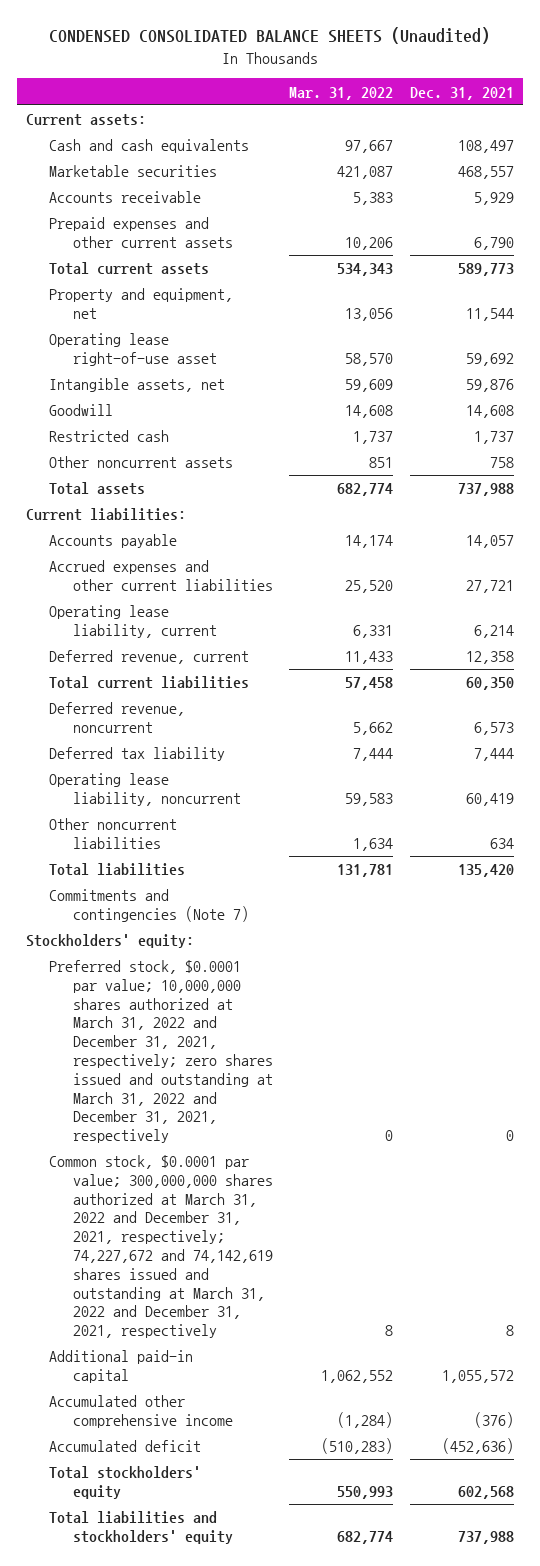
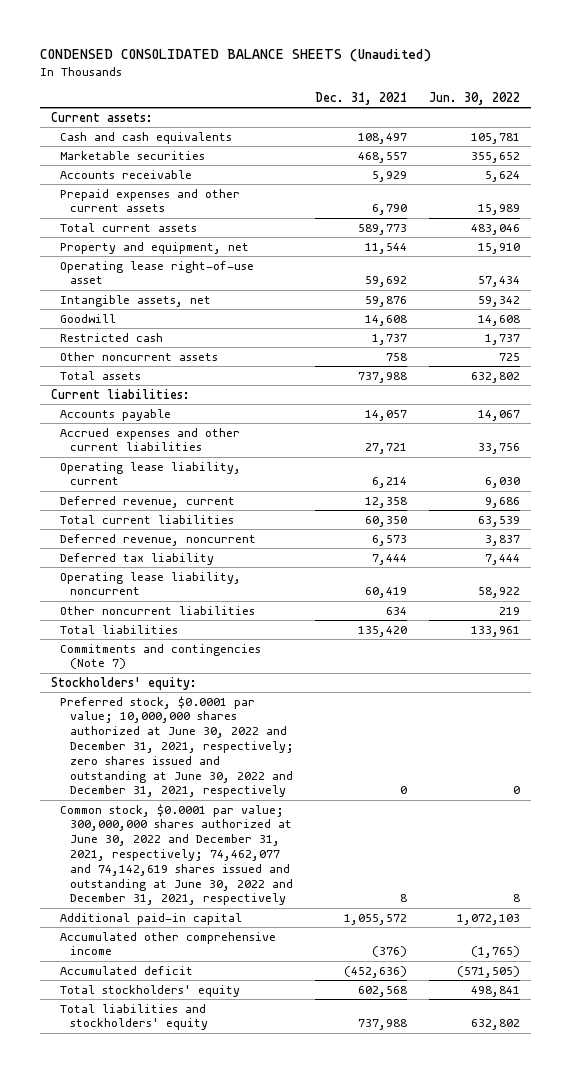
[289,86,394,100] Mar. 31, 2022 -> none
none -> [428,92,520,106] Jun. 30, 2022
[49,960,273,1144] Preferred stock, $0.0001 par value; 10,000,000 shares authorized at March 31, 2022 and December 31, 2021, respectively; zero shares issued and outstanding at March 31, 2022 and December 31, 2021, respectively -> [60,695,294,798] Preferred stock, $0.0001 par value; 10,000,000 shares authorized at June 30, 2022 and December 31, 2021, respectively; zero shares issued and outstanding at June 30, 2022 and December 31, 2021, respectively
[49,1155,273,1339] Common stock, $0.0001 par value; 300,000,000 shares authorized at March 31, 2022 and December 31, 2021, respectively; 74,227,672 and 74,142,619 shares issued and outstanding at March 31, 2022 and December 31, 2021, respectively -> [60,803,293,906] Common stock, $0.0001 par value; 300,000,000 shares authorized at June 30, 2022 and December 31, 2021, respectively; 74,462,077 and 74,142,619 shares issued and outstanding at June 30, 2022 and December 31, 2021, respectively

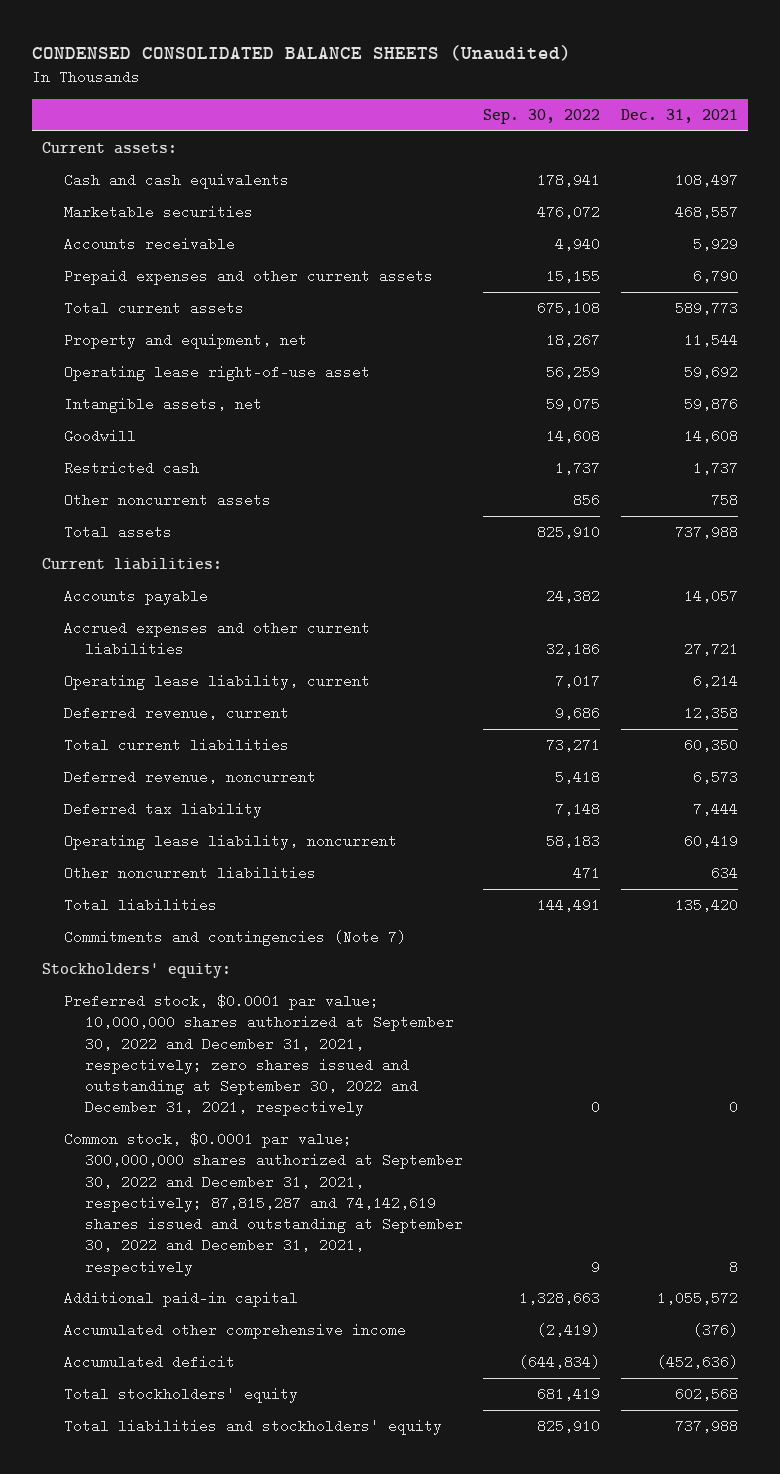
[428,92,520,106] Jun. 30, 2022 -> none
none -> [483,108,601,124] Sep. 30, 2022
[60,695,294,798] Preferred stock, $0.0001 par value; 10,000,000 shares authorized at June 30, 2022 and December 31, 2021, respectively; zero shares issued and outstanding at June 30, 2022 and December 31, 2021, respectively -> [63,994,454,1117] Preferred stock, $0.0001 par value; 10,000,000 shares authorized at September 30, 2022 and December 31, 2021, respectively; zero shares issued and outstanding at September 30, 2022 and December 31, 2021, respectively
[60,803,293,906] Common stock, $0.0001 par value; 300,000,000 shares authorized at June 30, 2022 and December 31, 2021, respectively; 74,462,077 and 74,142,619 shares issued and outstanding at June 30, 2022 and December 31, 2021, respectively -> [63,1132,463,1276] Common stock, $0.0001 par value; 300,000,000 shares authorized at September 30, 2022 and December 31, 2021, respectively; 87,815,287 and 74,142,619 shares issued and outstanding at September 30, 2022 and December 31, 2021, respectively

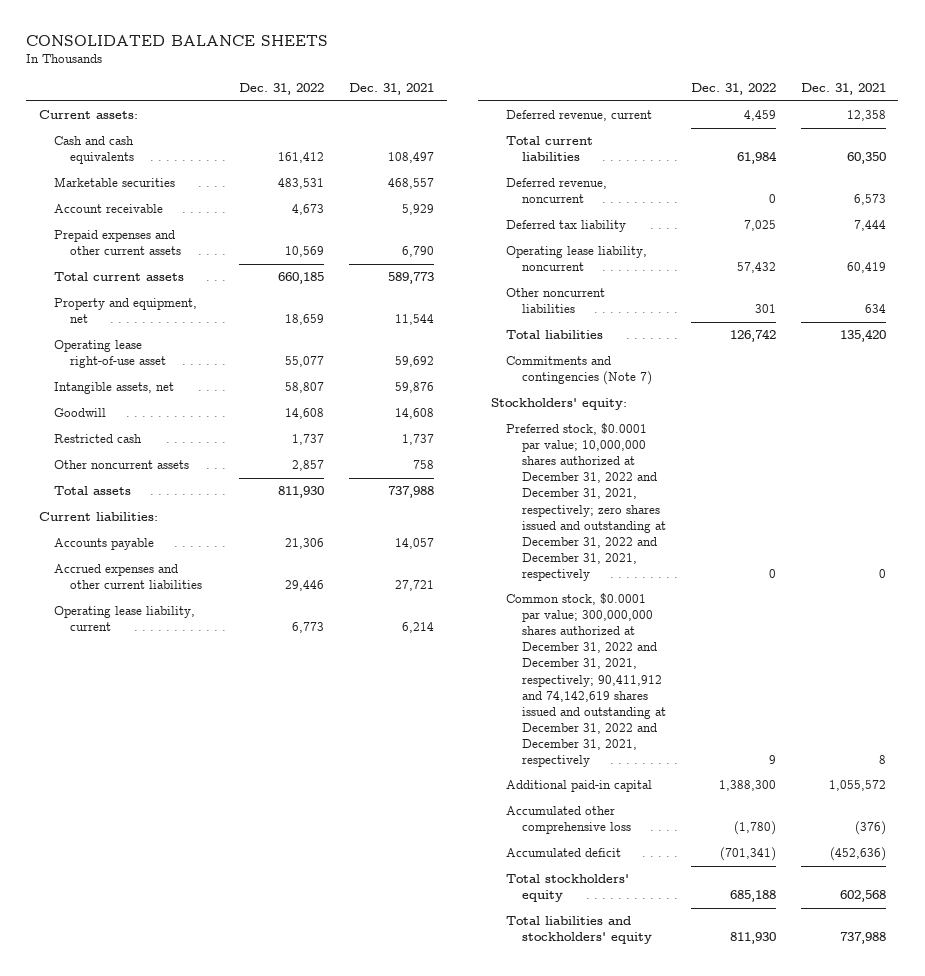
[32,44,572,61] CONDENSED CONSOLIDATED BALANCE SHEETS (Unaudited) -> [26,34,329,46] CONSOLIDATED BALANCE SHEETS
[483,108,601,124] Sep. 30, 2022 -> none
none -> [238,83,324,96] Dec. 31, 2022
[63,237,235,252] Accounts receivable -> [54,204,164,214] Account receivable
[63,994,454,1117] Preferred stock, $0.0001 par value; 10,000,000 shares authorized at September 30, 2022 and December 31, 2021, respectively; zero shares issued and outstanding at September 30, 2022 and December 31, 2021, respectively -> [506,423,666,581] Preferred stock, $0.0001 par value; 10,000,000 shares authorized at December 31, 2022 and December 31, 2021, respectively; zero shares issued and outstanding at December 31, 2022 and December 31, 2021, respectively
[63,1132,463,1276] Common stock, $0.0001 par value; 300,000,000 shares authorized at September 30, 2022 and December 31, 2021, respectively; 87,815,287 and 74,142,619 shares issued and outstanding at September 30, 2022 and December 31, 2021, respectively -> [506,593,666,767] Common stock, $0.0001 par value; 300,000,000 shares authorized at December 31, 2022 and December 31, 2021, respectively; 90,411,912 and 74,142,619 shares issued and outstanding at December 31, 2022 and December 31, 2021, respectively
[63,1323,406,1340] Accumulated other comprehensive income -> [506,806,631,835] Accumulated other comprehensive loss

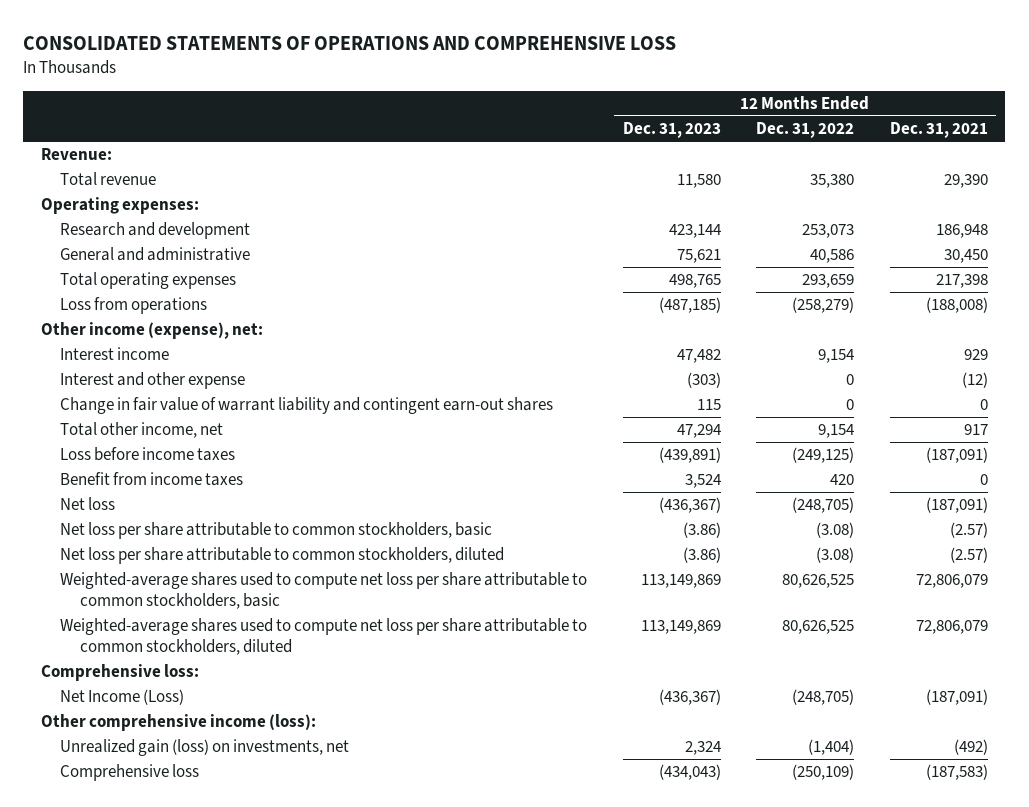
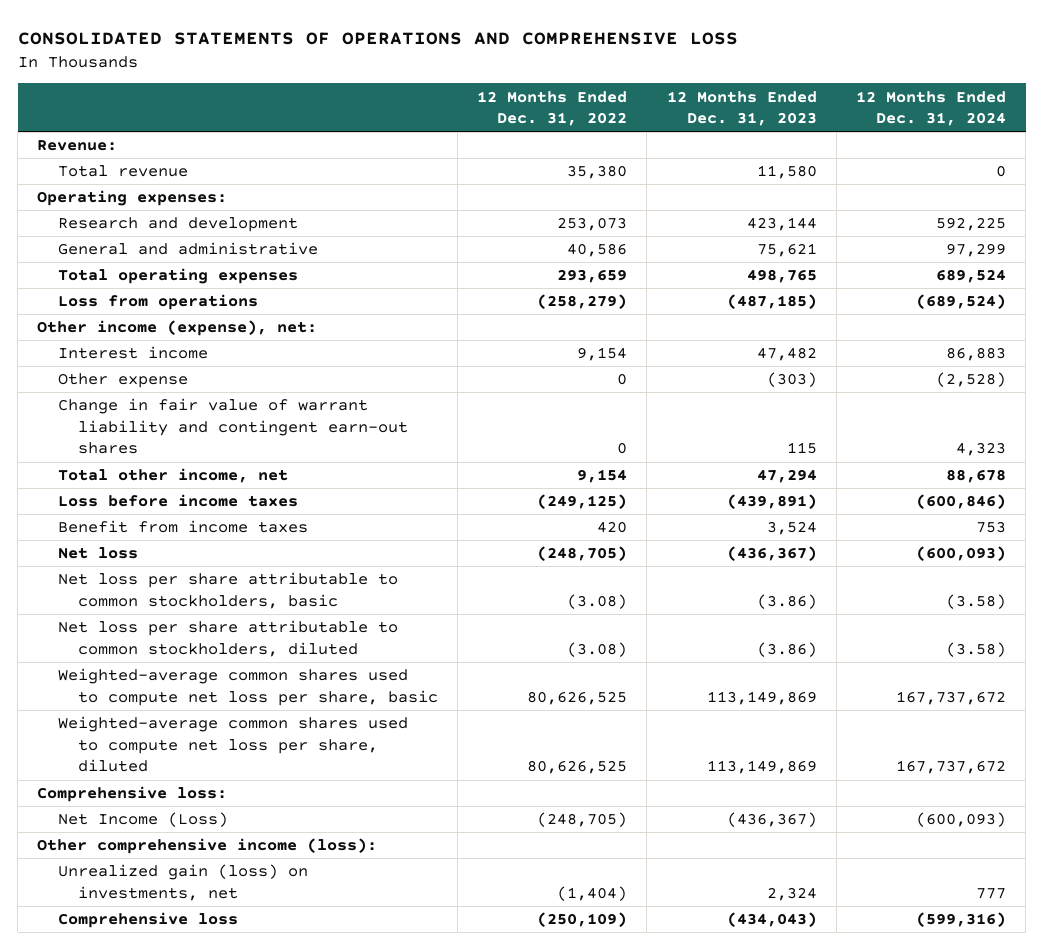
[889,122,988,139] Dec. 31, 2021 -> none
none -> [855,90,1006,127] 12 Months Ended Dec. 31, 2024
[60,372,246,390] Interest and other expense -> [57,373,188,389] Other expense
[60,572,588,610] Weighted-average shares used to compute net loss per share attributable to common stockholders, basic -> [57,668,438,706] Weighted-average common shares used to compute net loss per share, basic
[60,618,588,656] Weighted-average shares used to compute net loss per share attributable to common stockholders, diluted -> [57,716,408,773] Weighted-average common shares used to compute net loss per share, diluted

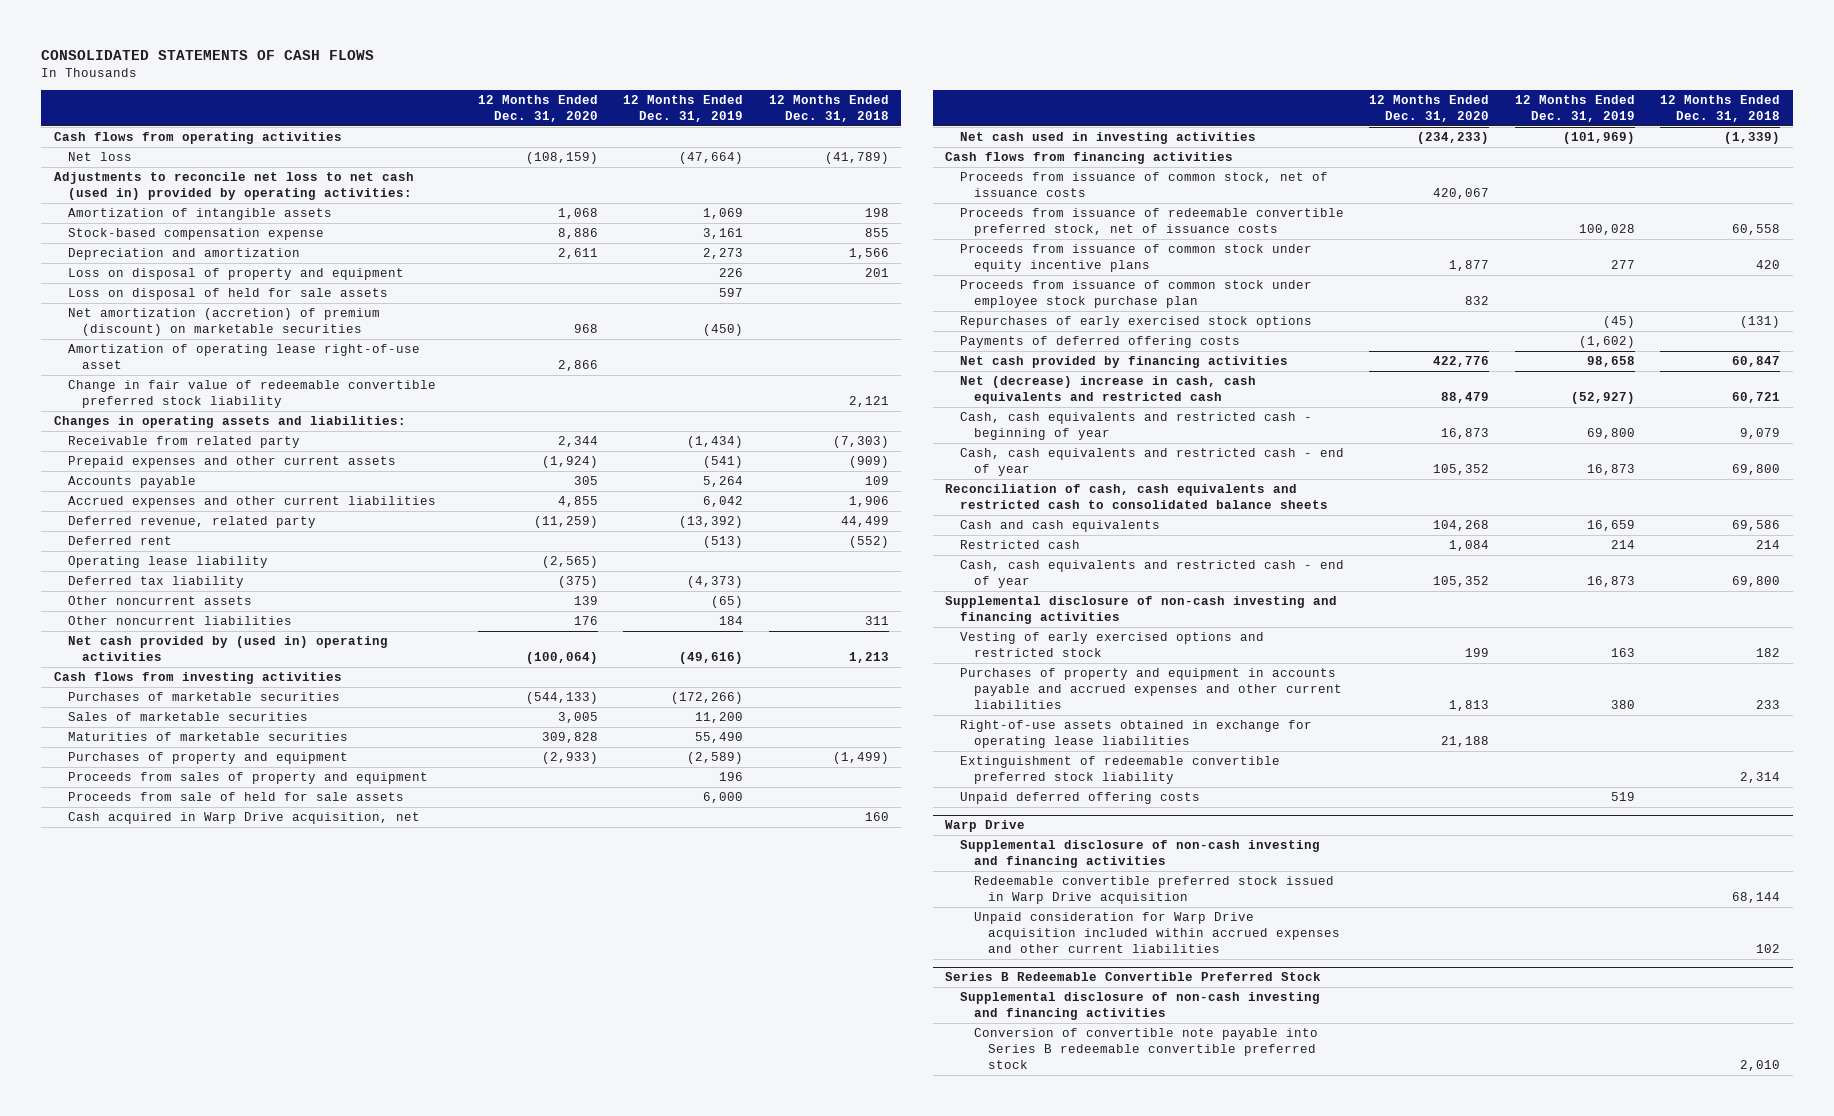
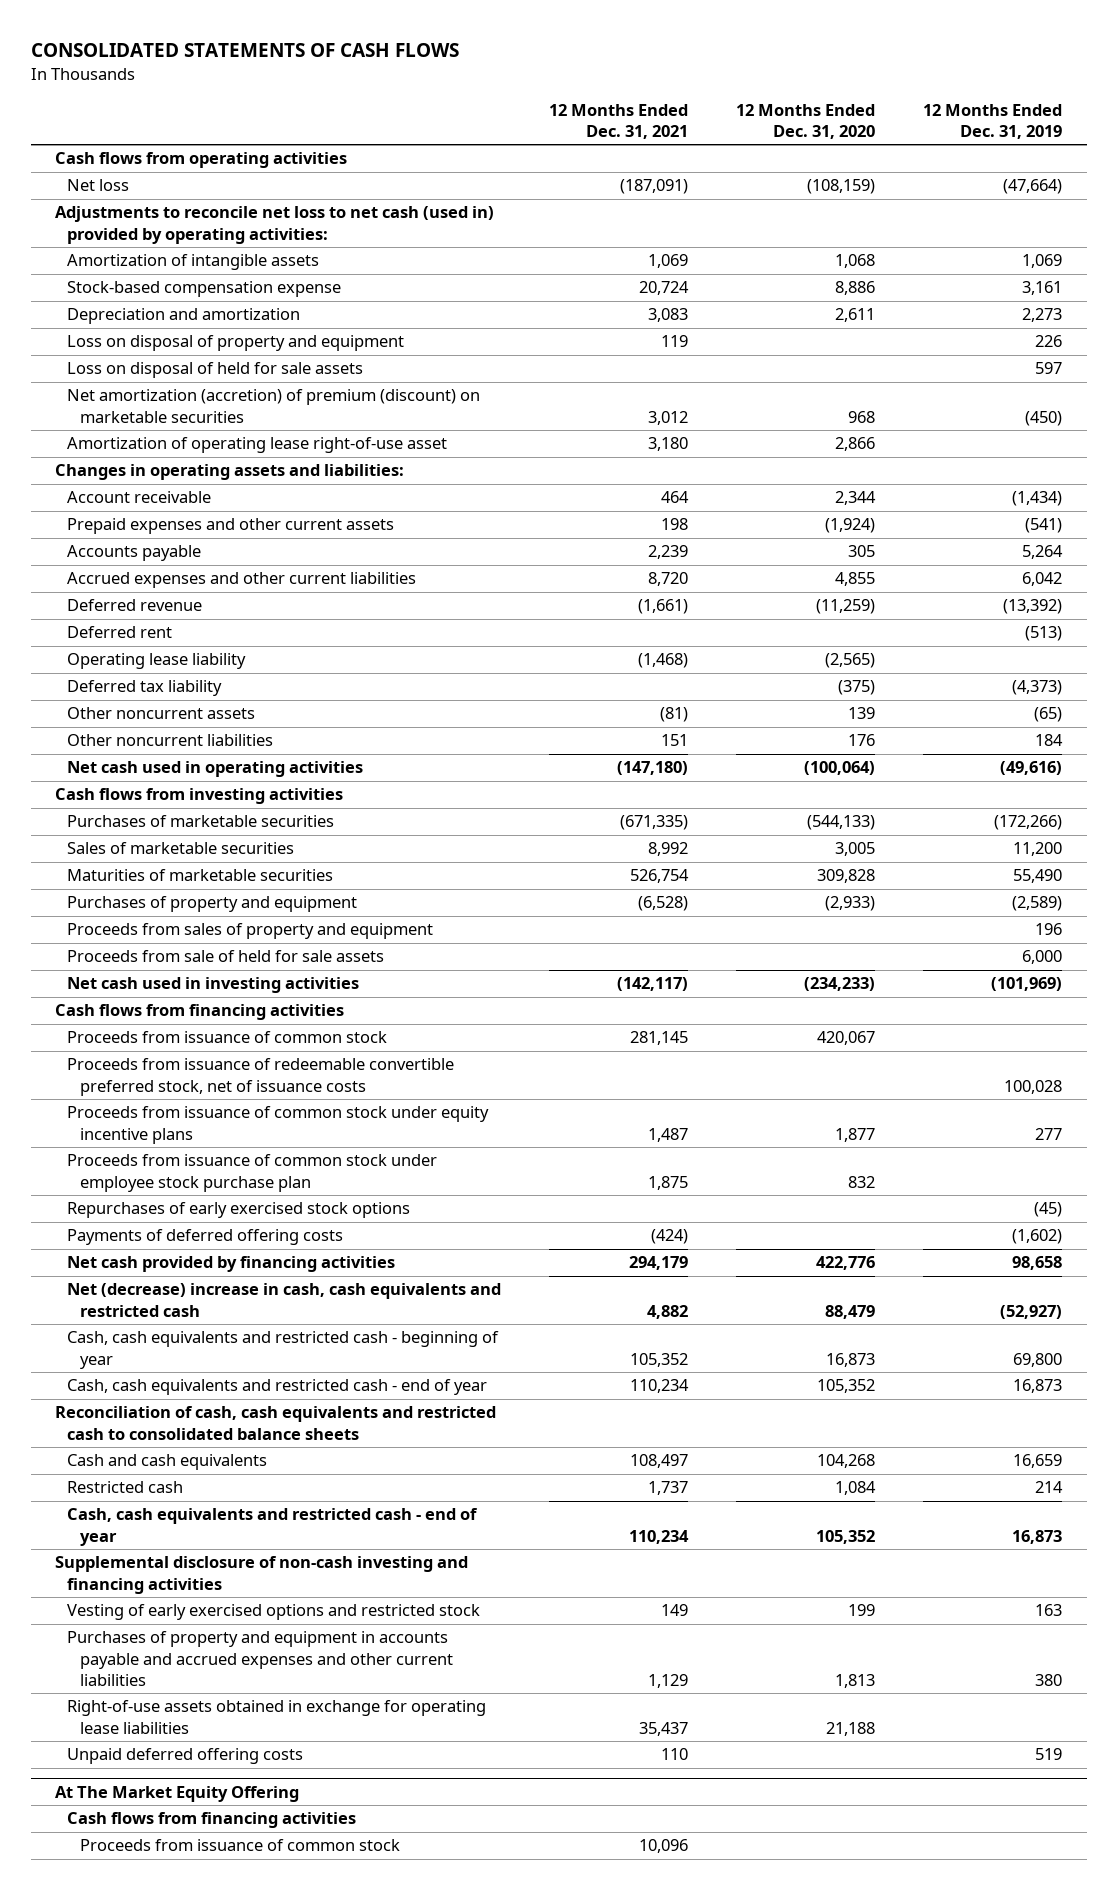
[768,94,889,122] 12 Months Ended Dec. 31, 2018 -> none
none -> [549,103,689,139] 12 Months Ended Dec. 31, 2021
[68,380,437,409] Change in fair value of redeemable convertible preferred stock liability -> none
[68,436,301,449] Receivable from related party -> [67,491,212,504] Account receivable
[68,516,317,529] Deferred revenue, related party -> [67,599,203,612] Deferred revenue
[68,636,389,662] Net cash provided by (used in) operating activities -> [67,761,364,778] Net cash used in operating activities
[68,812,421,825] Cash acquired in Warp Drive acquisition, net -> none
[959,172,1328,198] Proceeds from issuance of common stock, net of issuance costs -> [67,1031,388,1044] Proceeds from issuance of common stock
[959,756,1280,785] Extinguishment of redeemable convertible preferred stock liability -> none
[945,820,1026,833] Warp Drive -> none
[959,840,1320,869] Supplemental disclosure of non-cash investing and financing activities -> none
[974,876,1335,905] Redeemable convertible preferred stock issued in Warp Drive acquisition -> none
[974,912,1341,954] Unpaid consideration for Warp Drive acquisition included within accrued expenses and other current liabilities -> none
[945,972,1322,982] Series B Redeemable Convertible Preferred Stock -> none
[959,992,1320,1021] Supplemental disclosure of non-cash investing and financing activities -> none
[974,1028,1319,1070] Conversion of convertible note payable into Series B redeemable convertible preferred stock -> none
none -> [55,1785,300,1802] At The Market Equity Offering
none -> [67,1812,357,1829] Cash flows from financing activities
none -> [79,1839,400,1852] Proceeds from issuance of common stock

